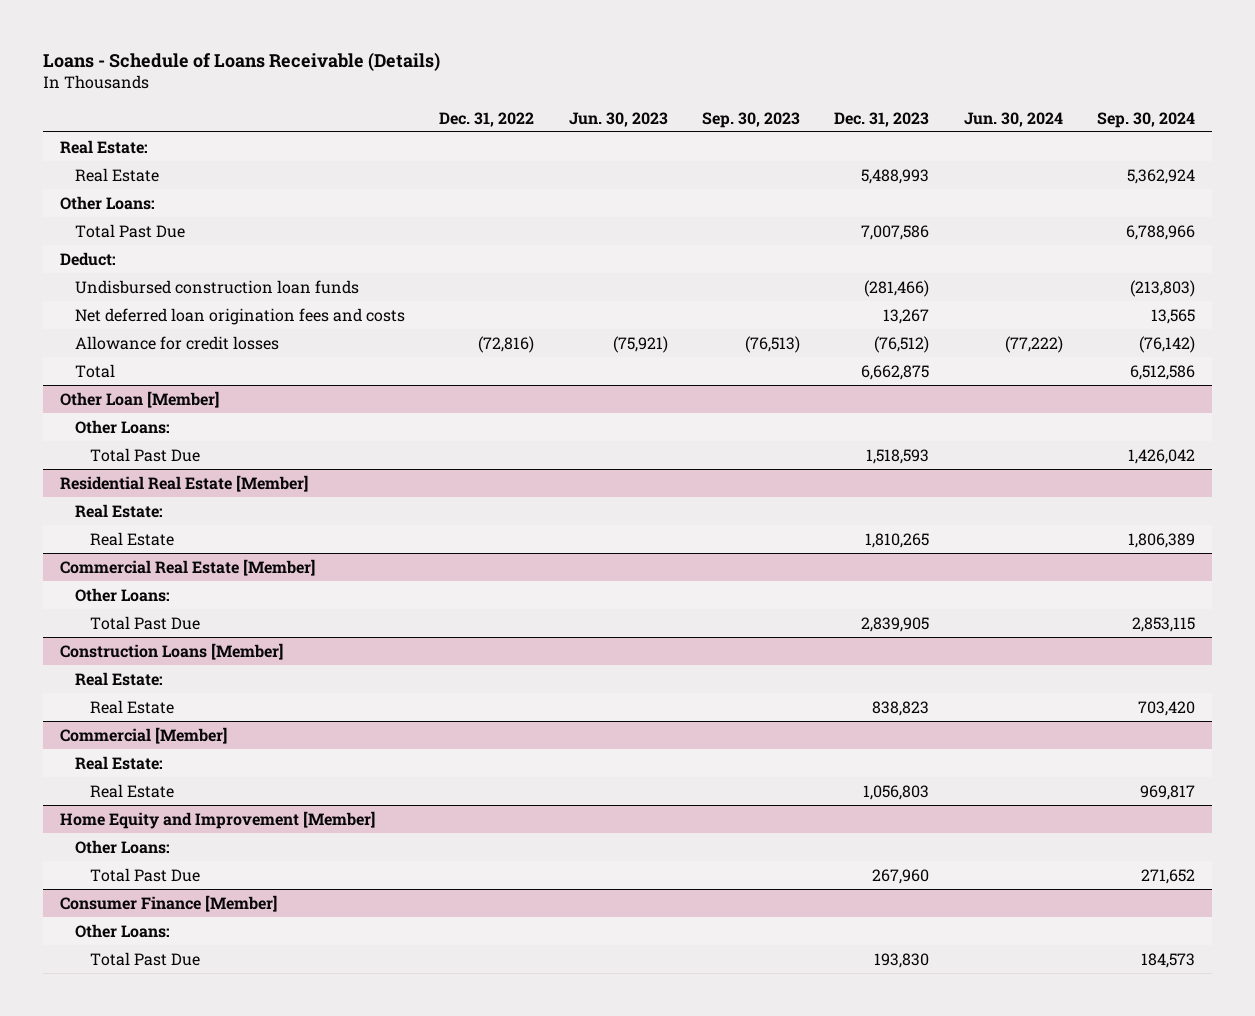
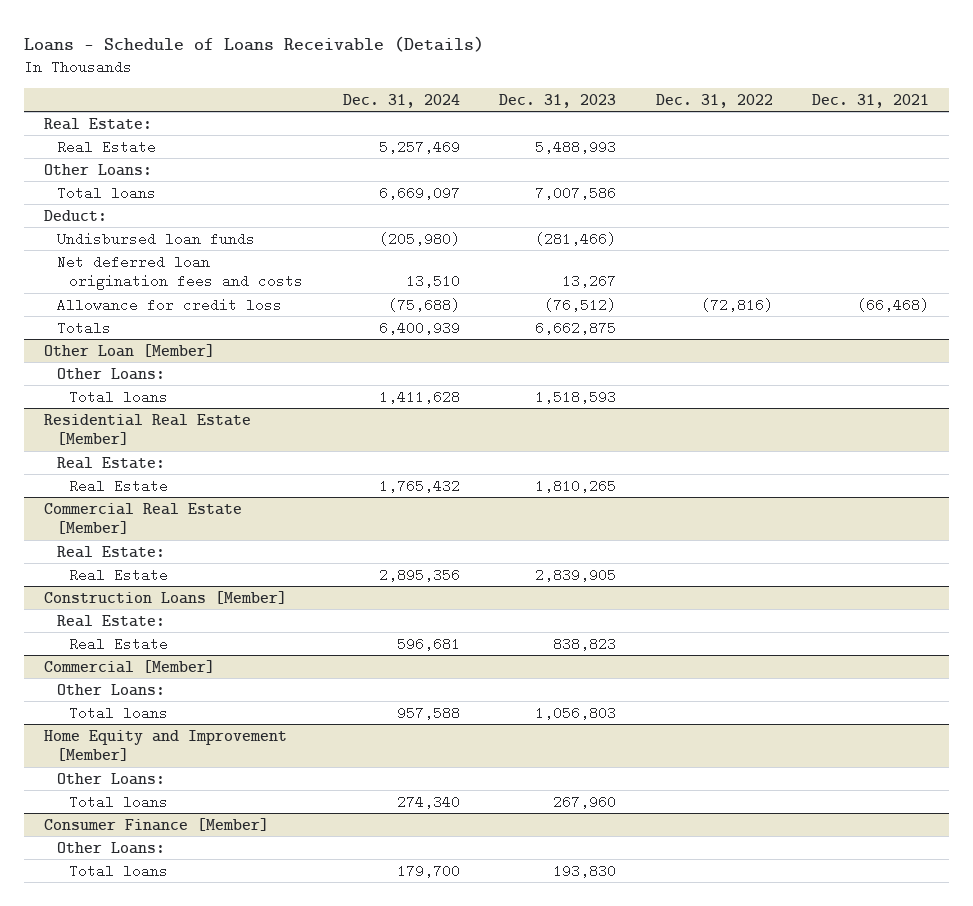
[568,111,668,127] Jun. 30, 2023 -> none
[702,111,801,128] Sep. 30, 2023 -> none
[963,111,1063,127] Jun. 30, 2024 -> none
[1097,111,1196,128] Sep. 30, 2024 -> none
none -> [342,93,460,108] Dec. 31, 2024
none -> [812,93,930,108] Dec. 31, 2021
[74,223,185,238] Total Past Due -> [56,185,156,200] Total loans
[74,279,359,294] Undisbursed construction loan funds -> [56,231,255,246] Undisbursed loan funds
[74,335,279,350] Allowance for credit losses -> [56,297,282,312] Allowance for credit loss
[74,363,115,378] Total -> [56,320,111,335] Totals
[89,447,200,462] Total Past Due -> [69,389,169,404] Total loans
[74,587,170,602] Other Loans: -> none
none -> [56,545,165,558] Real Estate:
[89,615,200,630] Total Past Due -> [69,567,169,582] Real Estate
[74,755,163,770] Real Estate: -> none
none -> [56,683,165,696] Other Loans:
[89,783,174,798] Real Estate -> [69,705,169,720] Total loans
[89,867,200,882] Total Past Due -> [69,794,169,809] Total loans
[89,951,200,966] Total Past Due -> [69,863,169,878] Total loans

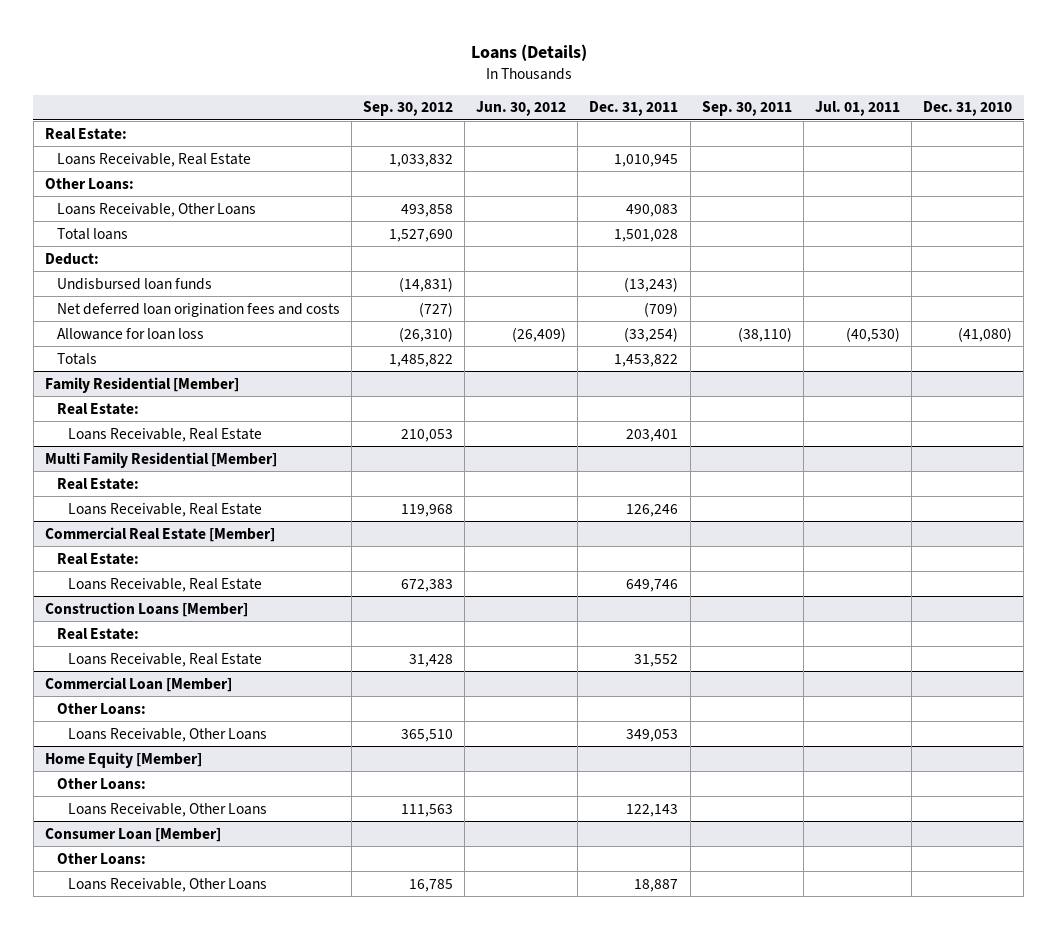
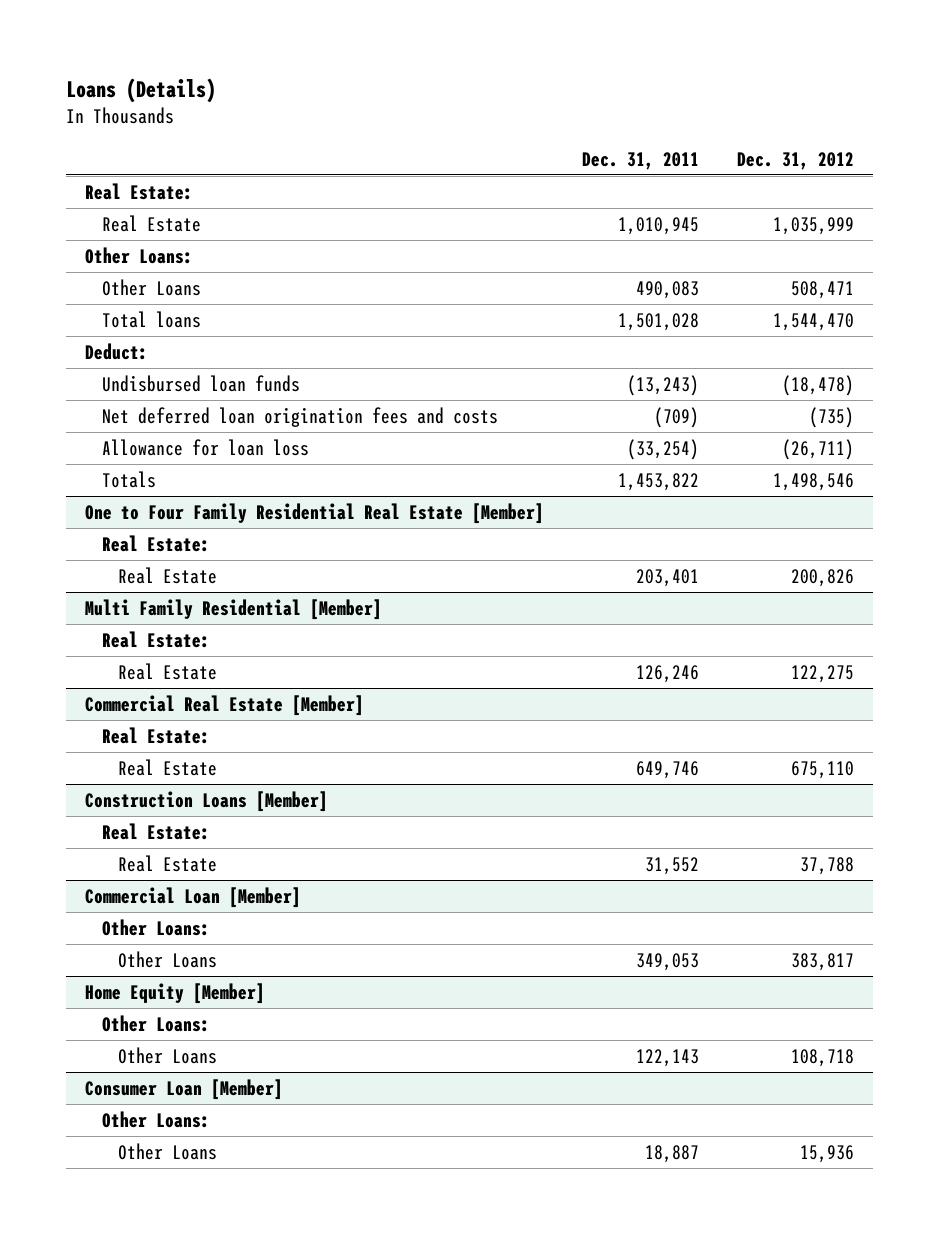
[362,101,453,117] Sep. 30, 2012 -> none
[476,101,567,117] Jun. 30, 2012 -> none
[701,101,792,117] Sep. 30, 2011 -> none
[814,101,900,117] Jul. 01, 2011 -> none
[923,101,1013,117] Dec. 31, 2010 -> none
none -> [737,151,855,170] Dec. 31, 2012
[56,152,251,167] Loans Receivable, Real Estate -> [101,214,201,232] Real Estate
[56,202,256,217] Loans Receivable, Other Loans -> [101,278,201,296] Other Loans
[45,376,240,393] Family Residential [Member] -> none
none -> [85,502,545,524] One to Four Family Residential Real Estate [Member]
[68,427,263,442] Loans Receivable, Real Estate -> [118,566,218,584] Real Estate
[68,502,263,517] Loans Receivable, Real Estate -> [118,662,218,680] Real Estate
[68,577,263,592] Loans Receivable, Real Estate -> [118,758,218,776] Real Estate
[68,652,263,667] Loans Receivable, Real Estate -> [118,854,218,872] Real Estate
[68,727,268,742] Loans Receivable, Other Loans -> [118,950,218,968] Other Loans
[68,802,268,817] Loans Receivable, Other Loans -> [118,1046,218,1064] Other Loans
[68,877,268,892] Loans Receivable, Other Loans -> [118,1142,218,1160] Other Loans

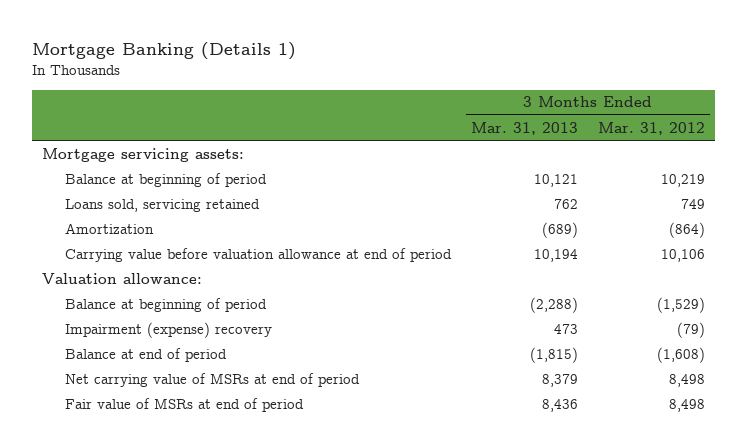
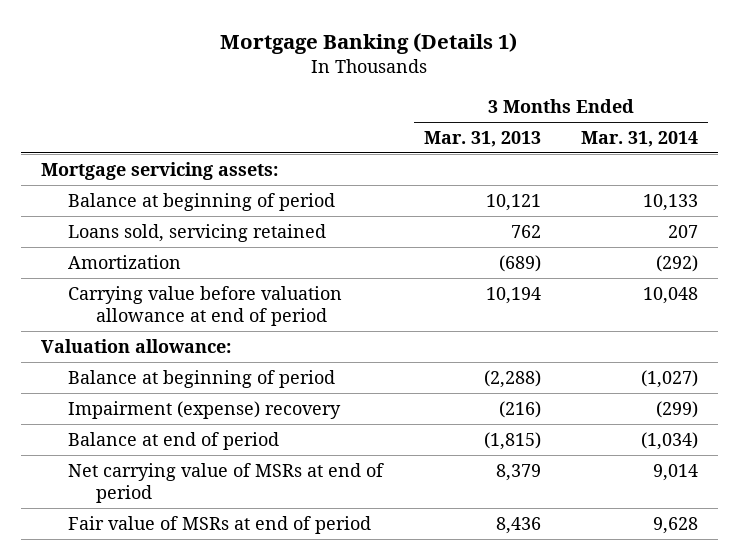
[597,121,705,135] Mar. 31, 2012 -> none
none -> [580,130,698,147] Mar. 31, 2014
[553,323,578,334] 473 -> [498,400,541,418] (216)

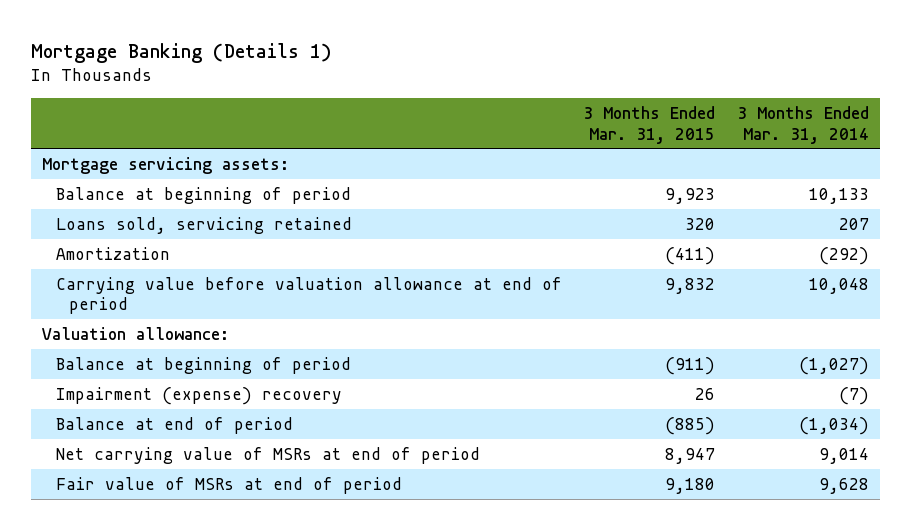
[423,130,541,147] Mar. 31, 2013 -> none
none -> [583,106,716,144] 3 Months Ended Mar. 31, 2015
[655,400,698,418] (299) -> [839,386,870,405] (7)

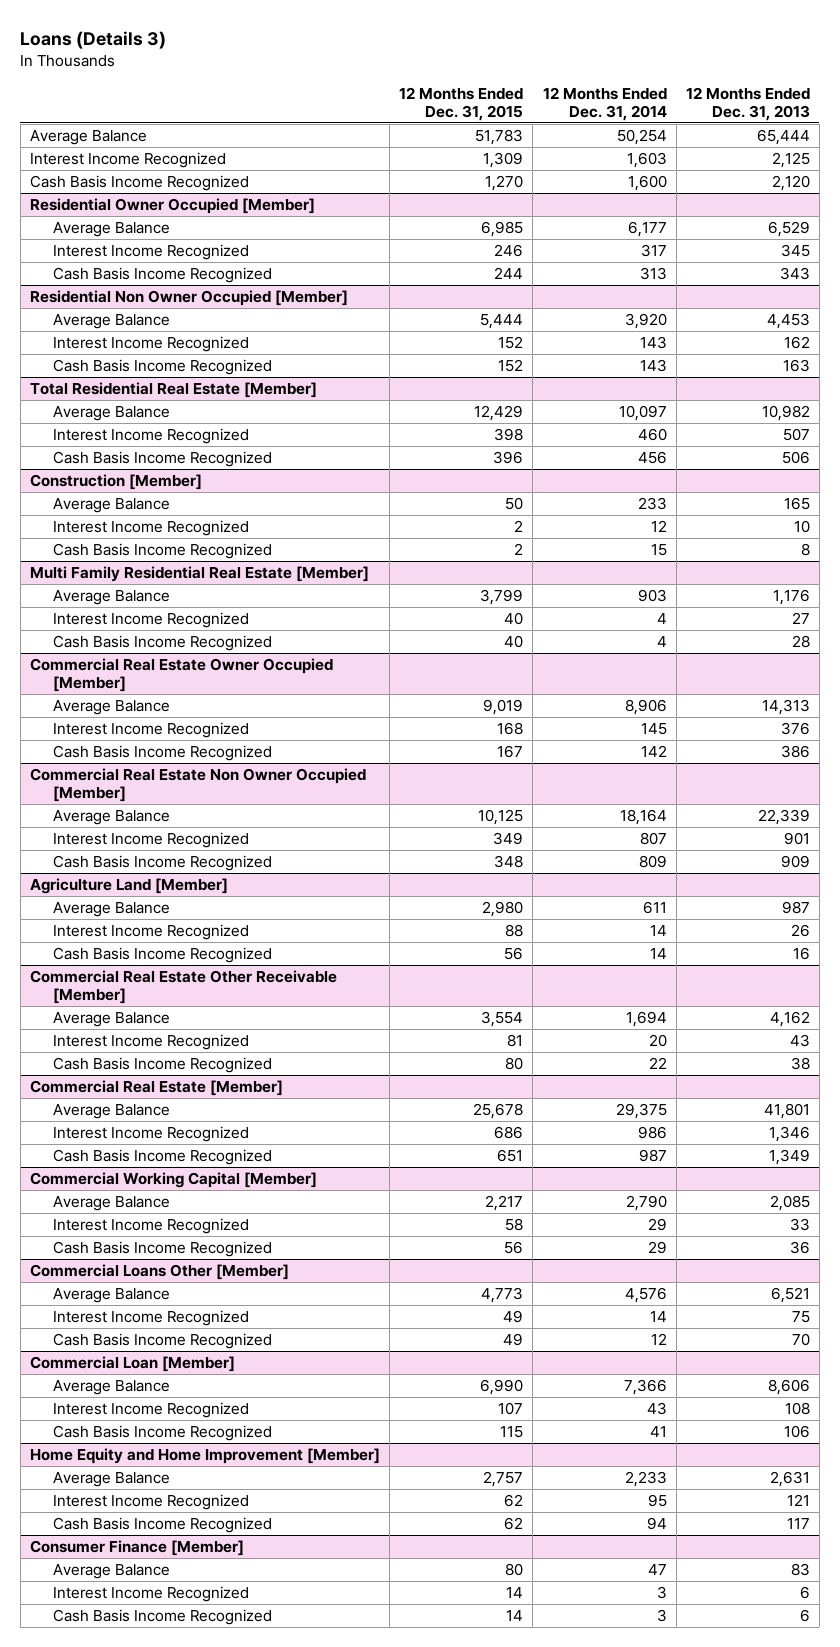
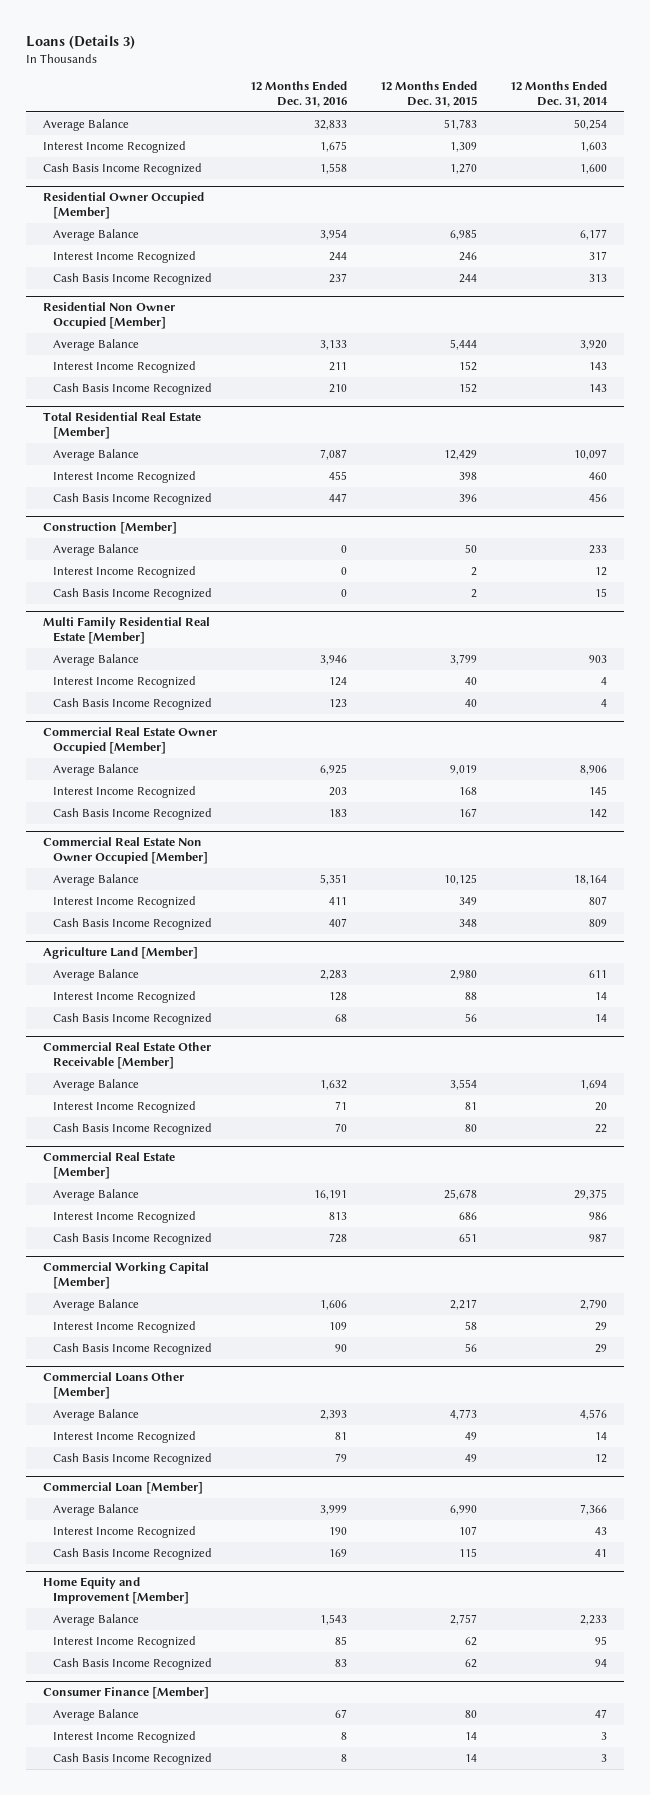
[685,86,810,121] 12 Months Ended Dec. 31, 2013 -> none
none -> [249,81,347,107] 12 Months Ended Dec. 31, 2016
[30,1448,381,1465] Home Equity and Home Improvement [Member] -> [42,1577,189,1604] Home Equity and Improvement [Member]

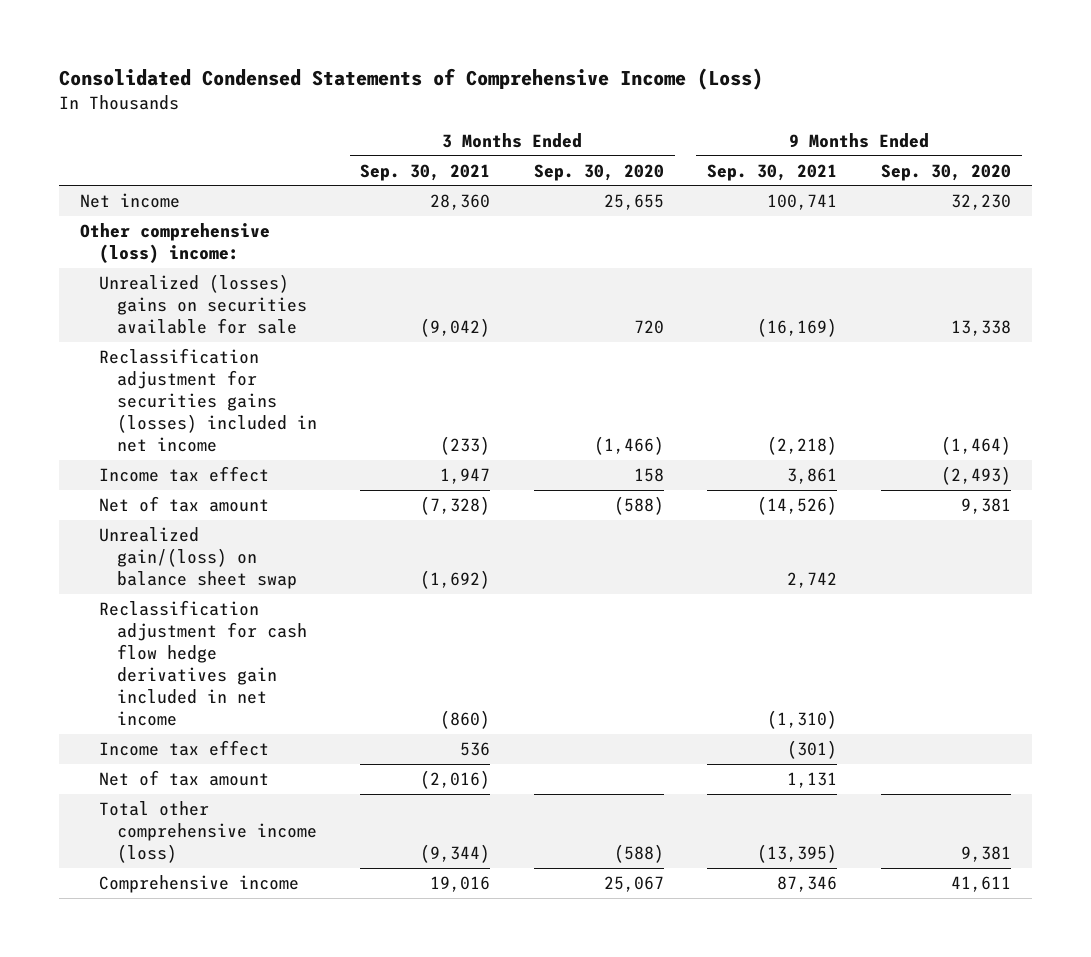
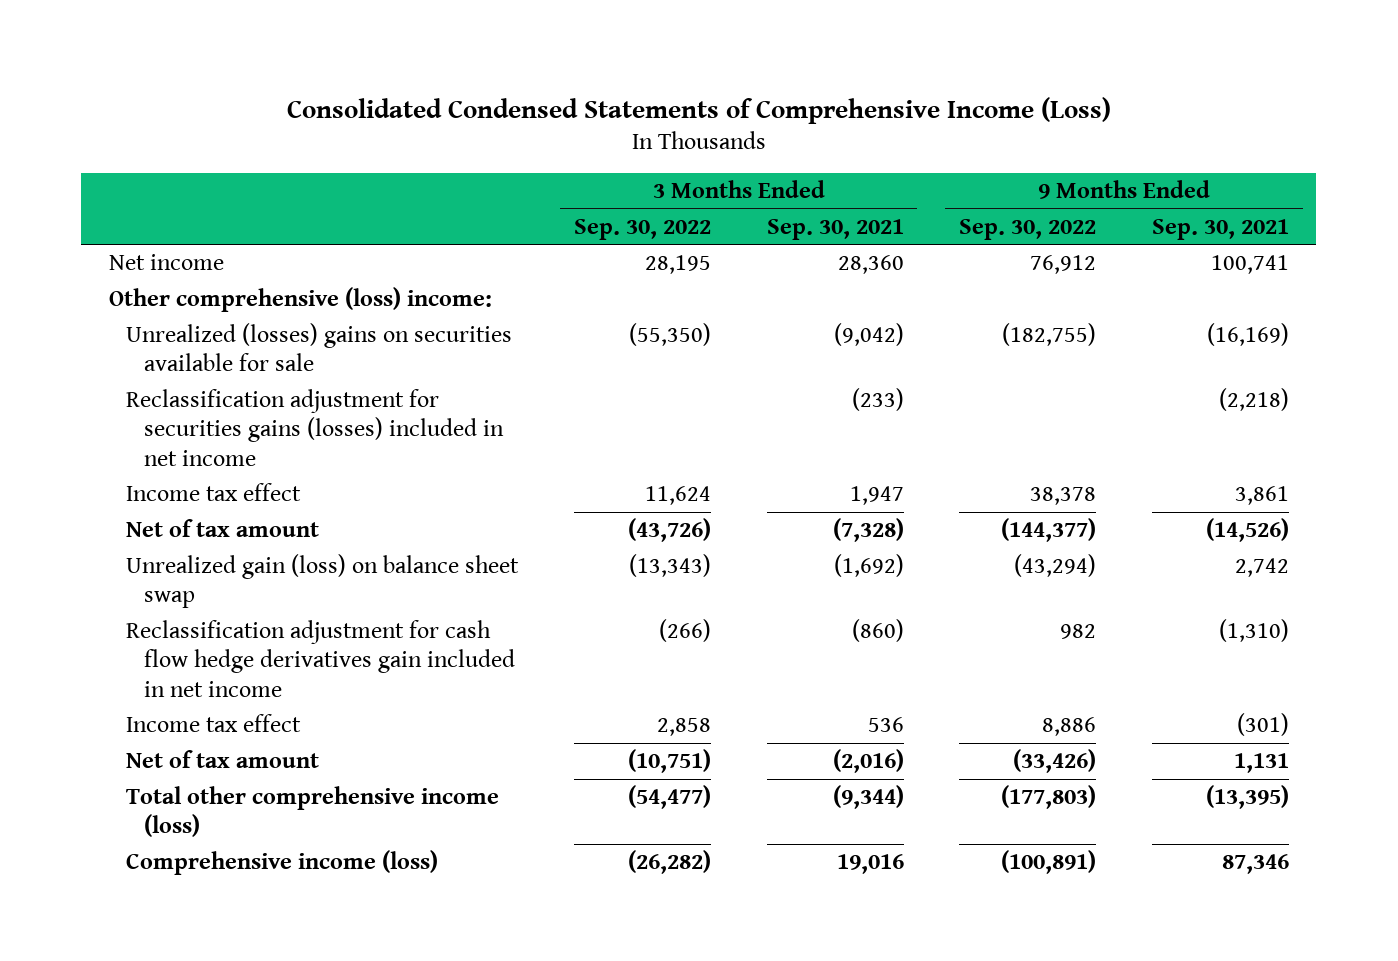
[533,163,664,181] Sep. 30, 2020 -> none
[880,163,1011,181] Sep. 30, 2020 -> none
none -> [573,218,711,240] Sep. 30, 2022
none -> [959,218,1097,240] Sep. 30, 2022
[98,526,298,589] Unrealized gain/(loss) on balance sheet swap -> [126,554,520,609] Unrealized gain (loss) on balance sheet swap
[98,874,299,893] Comprehensive income -> [126,850,439,876] Comprehensive income (loss)

